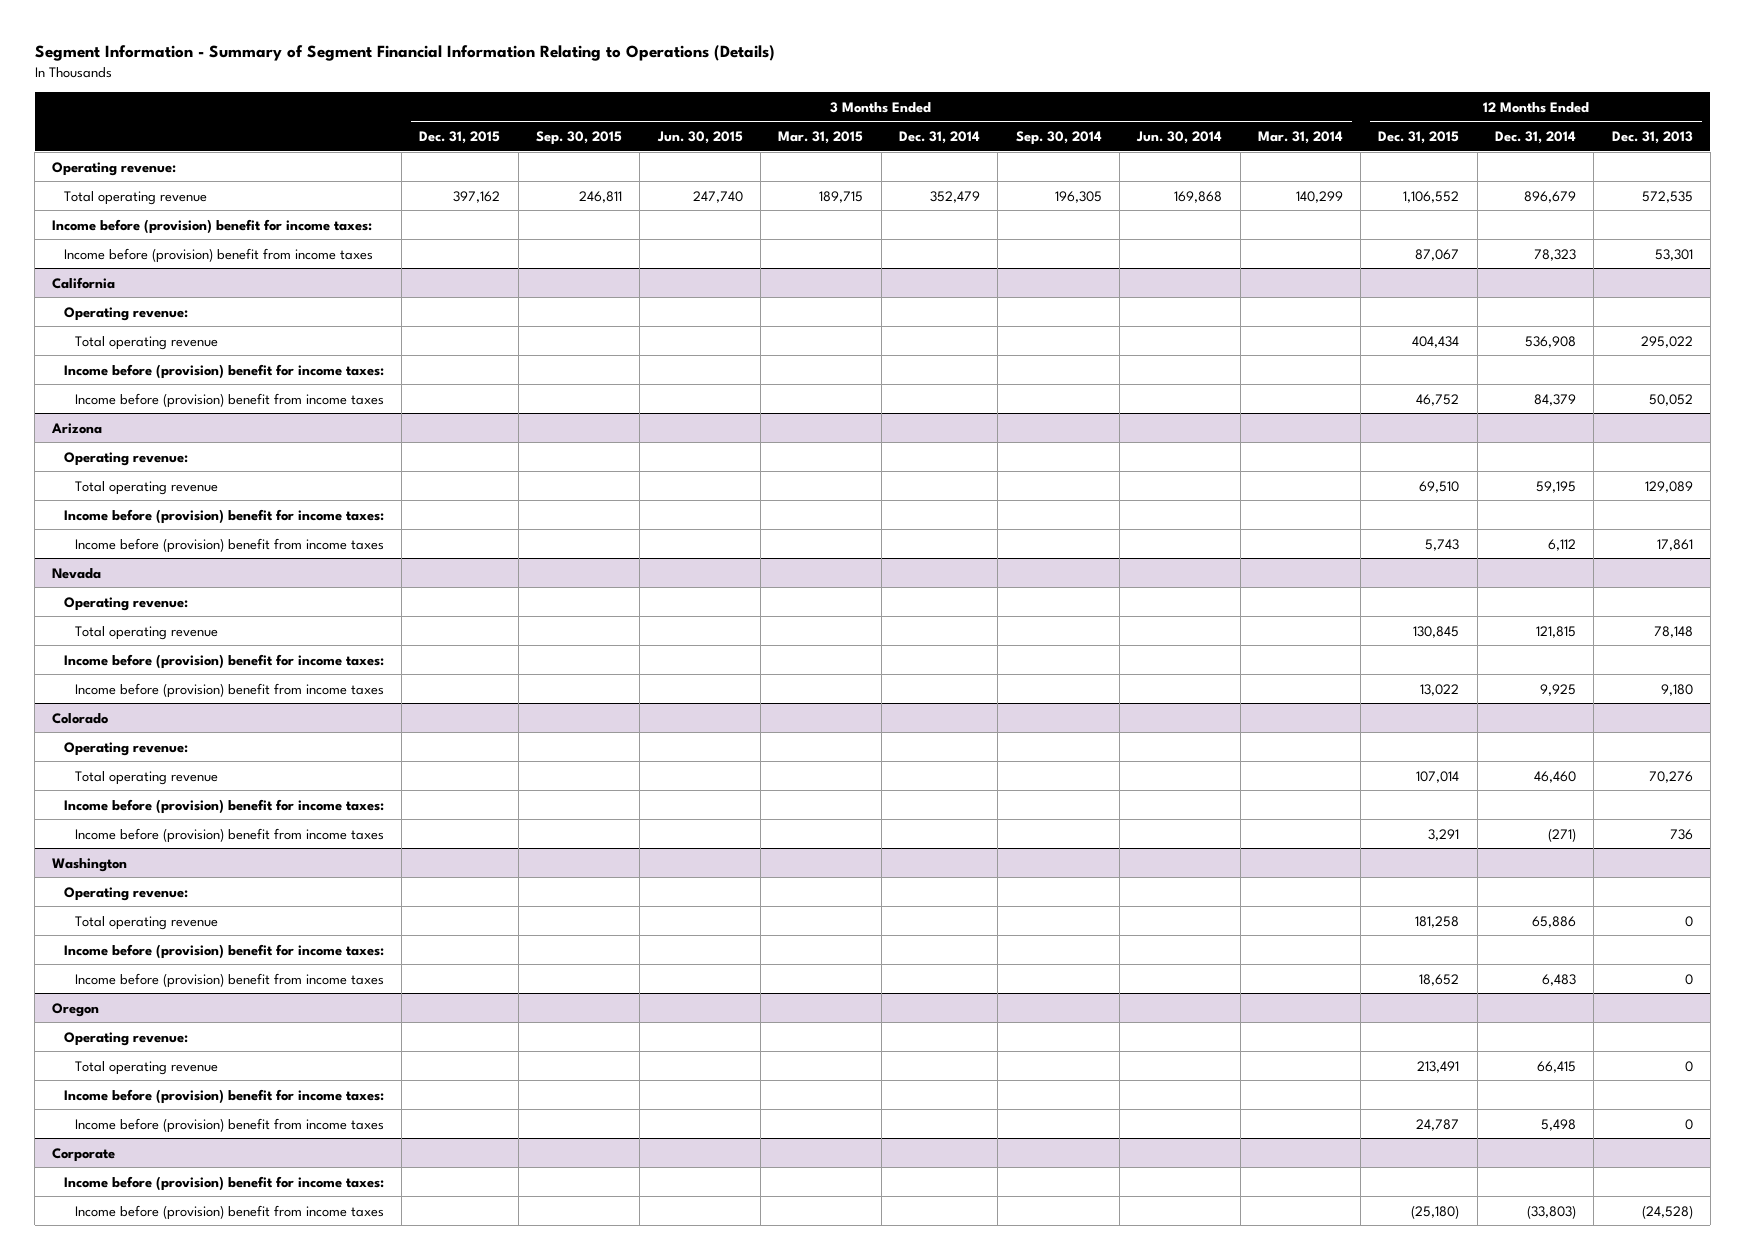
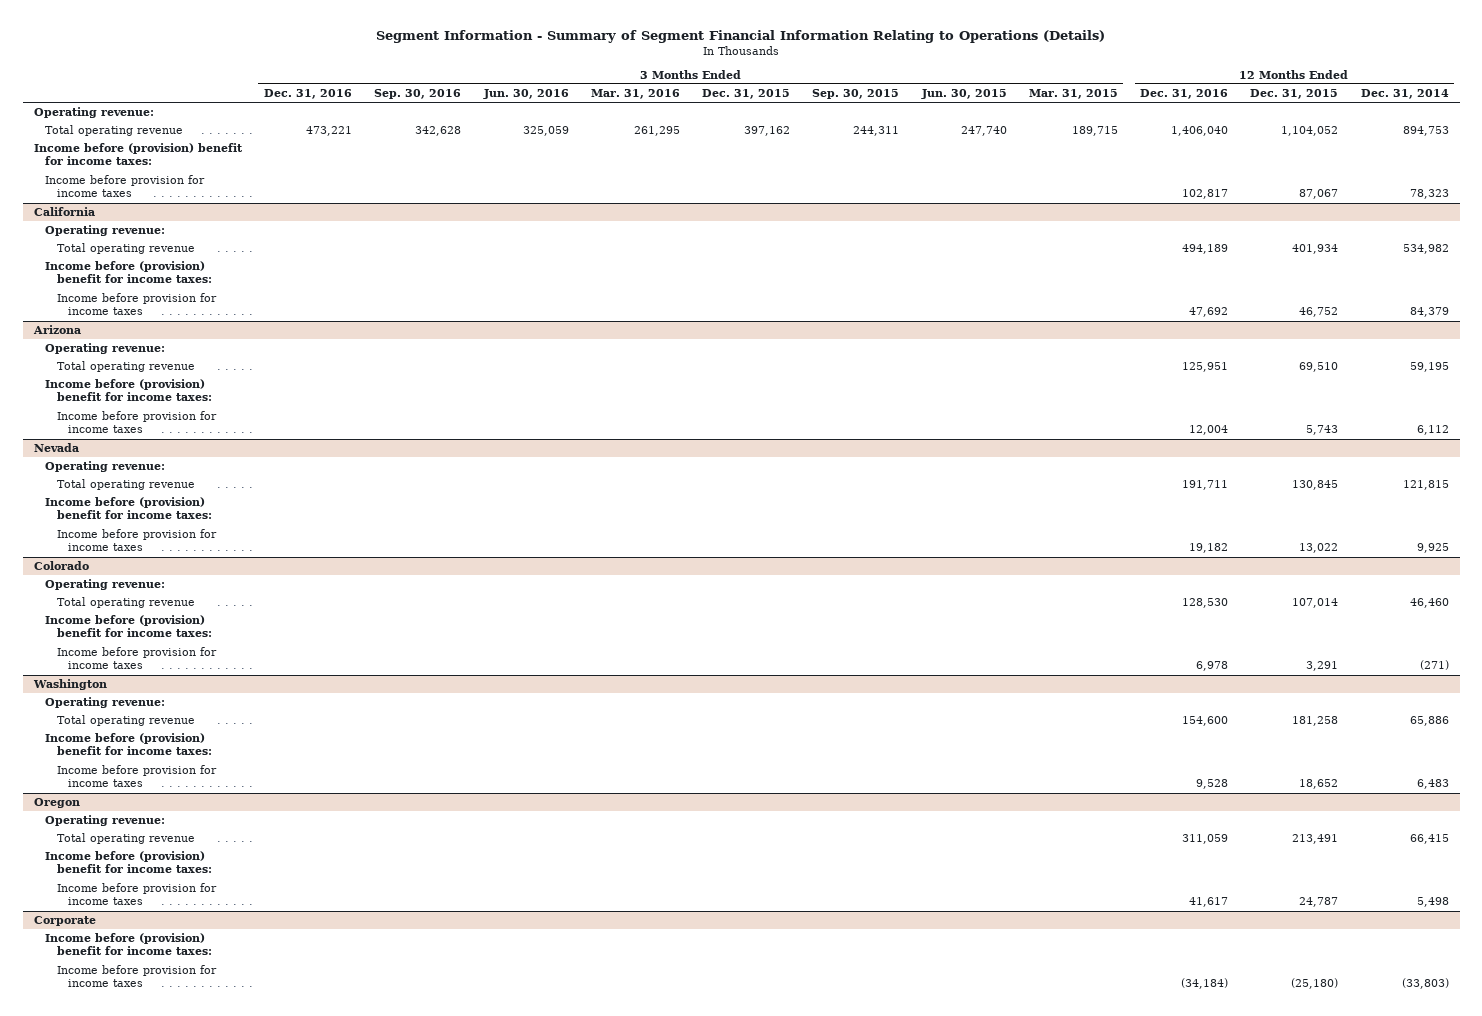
[898,130,980,144] Dec. 31, 2014 -> none
[1015,130,1102,145] Sep. 30, 2014 -> none
[1136,130,1223,144] Jun. 30, 2014 -> none
[1257,130,1343,144] Mar. 31, 2014 -> none
[1611,130,1693,144] Dec. 31, 2013 -> none
none -> [263,89,352,100] Dec. 31, 2016
none -> [374,89,462,100] Sep. 30, 2016
none -> [482,89,569,100] Jun. 30, 2016
none -> [590,89,680,100] Mar. 31, 2016
none -> [1140,89,1229,100] Dec. 31, 2016
[579,190,623,203] 246,811 -> [853,126,900,137] 244,311
[1403,190,1460,203] 1,106,552 -> [1281,126,1339,137] 1,104,052
[1524,190,1577,203] 896,679 -> [1402,126,1449,137] 894,753
[63,247,373,263] Income before (provision) benefit from income taxes -> [45,175,206,198] Income before provision for income taxes
[1412,335,1460,348] 404,434 -> [1292,244,1339,255] 401,934
[1525,335,1577,348] 536,908 -> [1402,244,1449,255] 534,982
[74,392,384,408] Income before (provision) benefit from income taxes -> [56,293,217,316] Income before provision for income taxes
[74,537,384,553] Income before (provision) benefit from income taxes -> [56,411,217,434] Income before provision for income taxes
[74,682,384,698] Income before (provision) benefit from income taxes -> [56,529,217,552] Income before provision for income taxes
[74,827,384,843] Income before (provision) benefit from income taxes -> [56,647,217,670] Income before provision for income taxes
[74,972,384,988] Income before (provision) benefit from income taxes -> [56,765,217,788] Income before provision for income taxes
[74,1117,384,1133] Income before (provision) benefit from income taxes -> [56,883,217,906] Income before provision for income taxes
[74,1204,384,1220] Income before (provision) benefit from income taxes -> [56,965,217,988] Income before provision for income taxes

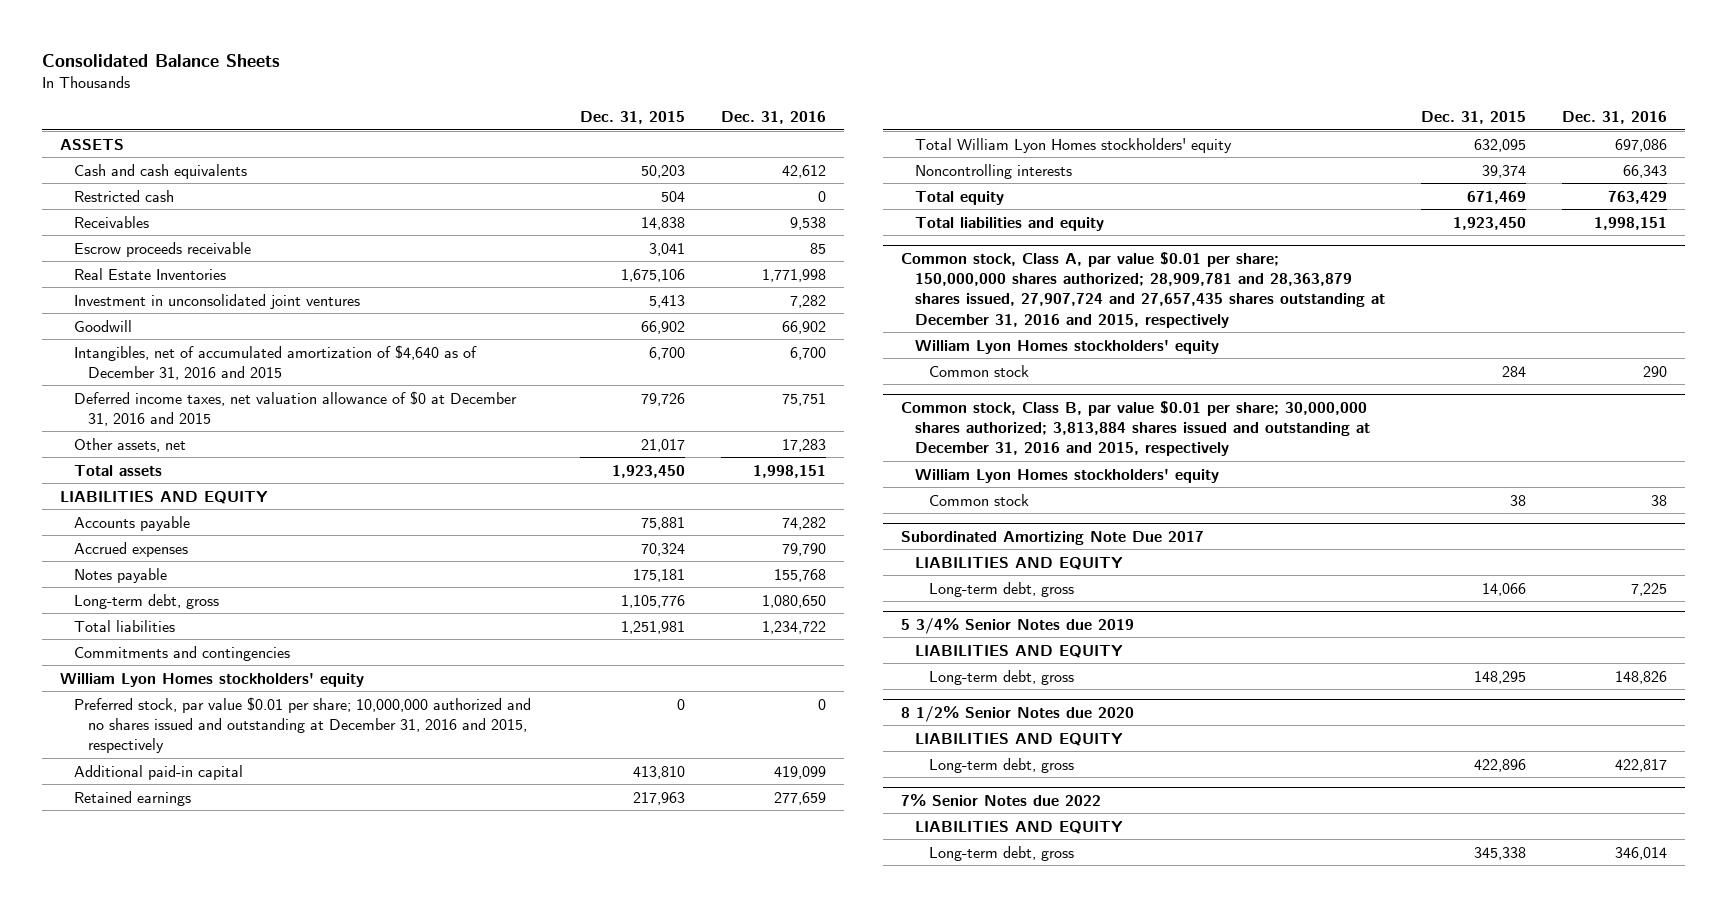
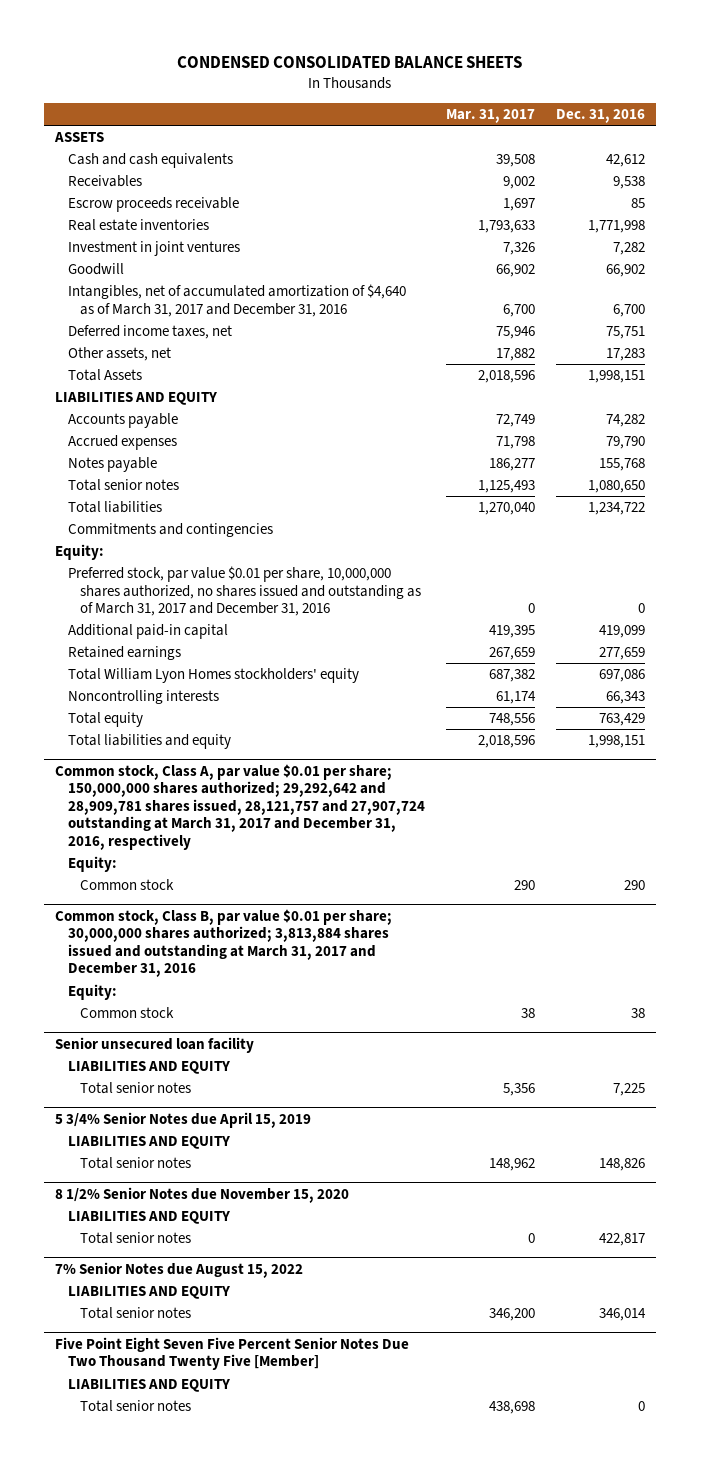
[42,53,281,67] Consolidated Balance Sheets -> [177,55,523,68] CONDENSED CONSOLIDATED BALANCE SHEETS
[580,111,686,125] Dec. 31, 2015 -> none
none -> [446,108,536,123] Mar. 31, 2017
[74,189,175,202] Restricted cash -> none
[74,267,227,280] Real Estate Inventories -> [67,219,209,232] Real estate inventories
[74,293,361,309] Investment in unconsolidated joint ventures -> [67,241,240,257] Investment in joint ventures
[74,344,478,380] Intangibles, net of accumulated amortization of $4,640 as of December 31, 2016 and 2015 -> [67,284,406,317] Intangibles, net of accumulated amortization of $4,640 as of March 31, 2017 and December 31, 2016
[74,390,518,426] Deferred income taxes, net valuation allowance of $0 at December 31, 2016 and 2015 -> [67,325,232,340] Deferred income taxes, net
[74,464,163,476] Total assets -> [67,369,142,382] Total Assets
[74,593,220,609] Long-term debt, gross -> [67,479,179,492] Total senior notes
[60,672,365,687] William Lyon Homes stockholders' equity -> none
none -> [55,544,105,561] Equity:
[74,696,532,754] Preferred stock, par value $0.01 per share; 10,000,000 authorized and no shares issued and outstanding at December 31, 2016 and 2015, respectively -> [67,566,422,617] Preferred stock, par value $0.01 per share, 10,000,000 shares authorized, no shares issued and outstanding as of March 31, 2017 and December 31, 2016
[915,339,1220,354] William Lyon Homes stockholders' equity -> none
[901,251,1386,328] Common stock, Class A, par value $0.01 per share; 150,000,000 shares authorized; 28,909,781 and 28,363,879 shares issued, 27,907,724 and 27,657,435 shares outstanding at December 31, 2016 and 2015, respectively -> [55,763,425,850] Common stock, Class A, par value $0.01 per share; 150,000,000 shares authorized; 29,292,642 and 28,909,781 shares issued, 28,121,757 and 27,907,724 outstanding at March 31, 2017 and December 31, 2016, respectively
none -> [67,856,117,873] Equity:
[915,468,1220,483] William Lyon Homes stockholders' equity -> none
[901,400,1371,457] Common stock, Class B, par value $0.01 per share; 30,000,000 shares authorized; 3,813,884 shares issued and outstanding at December 31, 2016 and 2015, respectively -> [55,908,393,978] Common stock, Class B, par value $0.01 per share; 30,000,000 shares authorized; 3,813,884 shares issued and outstanding at March 31, 2017 and December 31, 2016
none -> [67,984,117,1001] Equity:
[901,530,1205,545] Subordinated Amortizing Note Due 2017 -> none
none -> [55,1036,255,1053] Senior unsecured loan facility
[929,581,1075,597] Long-term debt, gross -> [80,1082,192,1095] Total senior notes
[901,617,1135,634] 5 3/4% Senior Notes due 2019 -> [55,1111,312,1128] 5 3/4% Senior Notes due April 15, 2019
[929,669,1075,685] Long-term debt, gross -> [80,1157,192,1170] Total senior notes
[901,705,1135,722] 8 1/2% Senior Notes due 2020 -> [55,1186,350,1203] 8 1/2% Senior Notes due November 15, 2020
[929,757,1075,773] Long-term debt, gross -> [80,1232,192,1245] Total senior notes
[901,793,1102,806] 7% Senior Notes due 2022 -> [55,1261,304,1278] 7% Senior Notes due August 15, 2022
[929,845,1075,861] Long-term debt, gross -> [80,1307,192,1320] Total senior notes
none -> [55,1336,410,1371] Five Point Eight Seven Five Percent Senior Notes Due Two Thousand Twenty Five [Member]
none -> [67,1379,230,1393] LIABILITIES AND EQUITY
none -> [80,1400,192,1413] Total senior notes

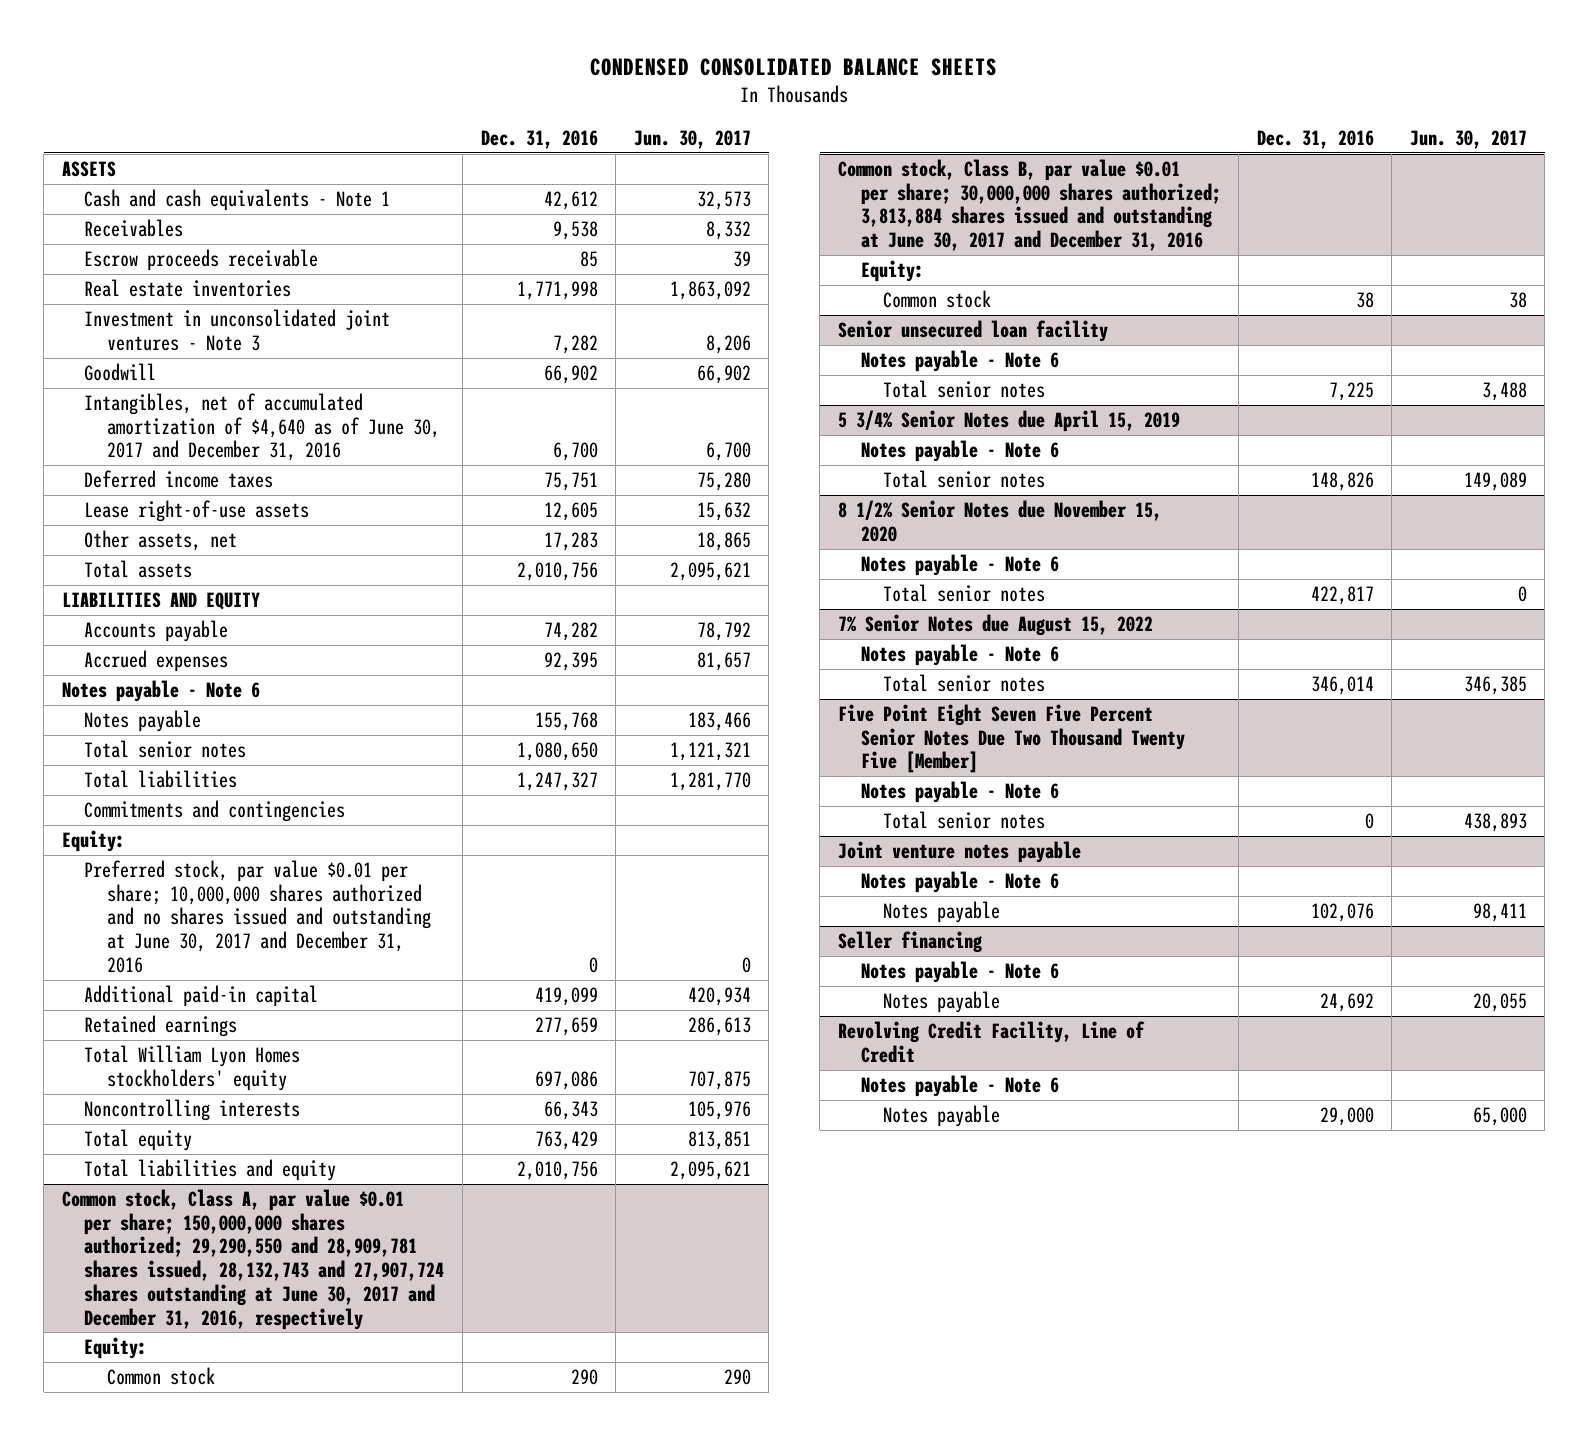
[446,108,536,123] Mar. 31, 2017 -> none
none -> [633,129,751,149] Jun. 30, 2017
[67,153,233,169] Cash and cash equivalents -> [84,189,391,212] Cash and cash equivalents - Note 1
[67,241,240,257] Investment in joint ventures -> [84,309,391,351] Investment in unconsolidated joint ventures - Note 3
[67,284,406,317] Intangibles, net of accumulated amortization of $4,640 as of March 31, 2017 and December 31, 2016 -> [84,393,441,462] Intangibles, net of accumulated amortization of $4,640 as of June 30, 2017 and December 31, 2016
[67,325,232,340] Deferred income taxes, net -> [84,470,274,489] Deferred income taxes
none -> [84,500,310,523] Lease right-of-use assets
[67,369,142,382] Total Assets -> [84,560,193,579] Total assets
[588,370,646,384] 1,998,151 -> [516,562,598,582] 2,010,756
[606,436,646,450] 79,790 -> [543,652,598,672] 92,395
none -> [61,680,260,703] Notes payable - Note 6
[588,502,646,516] 1,234,722 -> [516,772,598,792] 1,247,327
[67,566,422,617] Preferred stock, par value $0.01 per share, 10,000,000 shares authorized, no shares issued and outstanding as of March 31, 2017 and December 31, 2016 -> [84,860,432,973] Preferred stock, par value $0.01 per share; 10,000,000 shares authorized and no shares issued and outstanding at June 30, 2017 and December 31, 2016
[588,735,646,749] 1,998,151 -> [516,1161,598,1181] 2,010,756
[55,763,425,850] Common stock, Class A, par value $0.01 per share; 150,000,000 shares authorized; 29,292,642 and 28,909,781 shares issued, 28,121,757 and 27,907,724 outstanding at March 31, 2017 and December 31, 2016, respectively -> [61,1189,445,1330] Common stock, Class A, par value $0.01 per share; 150,000,000 shares authorized; 29,290,550 and 28,909,781 shares issued, 28,132,743 and 27,907,724 shares outstanding at June 30, 2017 and December 31, 2016, respectively
[55,908,393,978] Common stock, Class B, par value $0.01 per share; 30,000,000 shares authorized; 3,813,884 shares issued and outstanding at March 31, 2017 and December 31, 2016 -> [837,159,1221,252] Common stock, Class B, par value $0.01 per share; 30,000,000 shares authorized; 3,813,884 shares issued and outstanding at June 30, 2017 and December 31, 2016
[67,1061,230,1075] LIABILITIES AND EQUITY -> none
none -> [860,350,1059,373] Notes payable - Note 6
[67,1136,230,1150] LIABILITIES AND EQUITY -> none
none -> [860,440,1059,463] Notes payable - Note 6
[67,1211,230,1225] LIABILITIES AND EQUITY -> none
none -> [860,554,1059,577] Notes payable - Note 6
[67,1286,230,1300] LIABILITIES AND EQUITY -> none
none -> [860,644,1059,667] Notes payable - Note 6
[67,1379,230,1393] LIABILITIES AND EQUITY -> none
none -> [860,781,1059,804] Notes payable - Note 6
none -> [837,841,1081,864] Joint venture notes payable
none -> [860,871,1059,894] Notes payable - Note 6
none -> [883,901,1001,924] Notes payable
none -> [837,931,983,954] Seller financing
none -> [860,961,1059,984] Notes payable - Note 6
none -> [883,991,1001,1014] Notes payable
none -> [837,1021,1145,1063] Revolving Credit Facility, Line of Credit
none -> [860,1075,1059,1098] Notes payable - Note 6
none -> [883,1105,1001,1128] Notes payable

